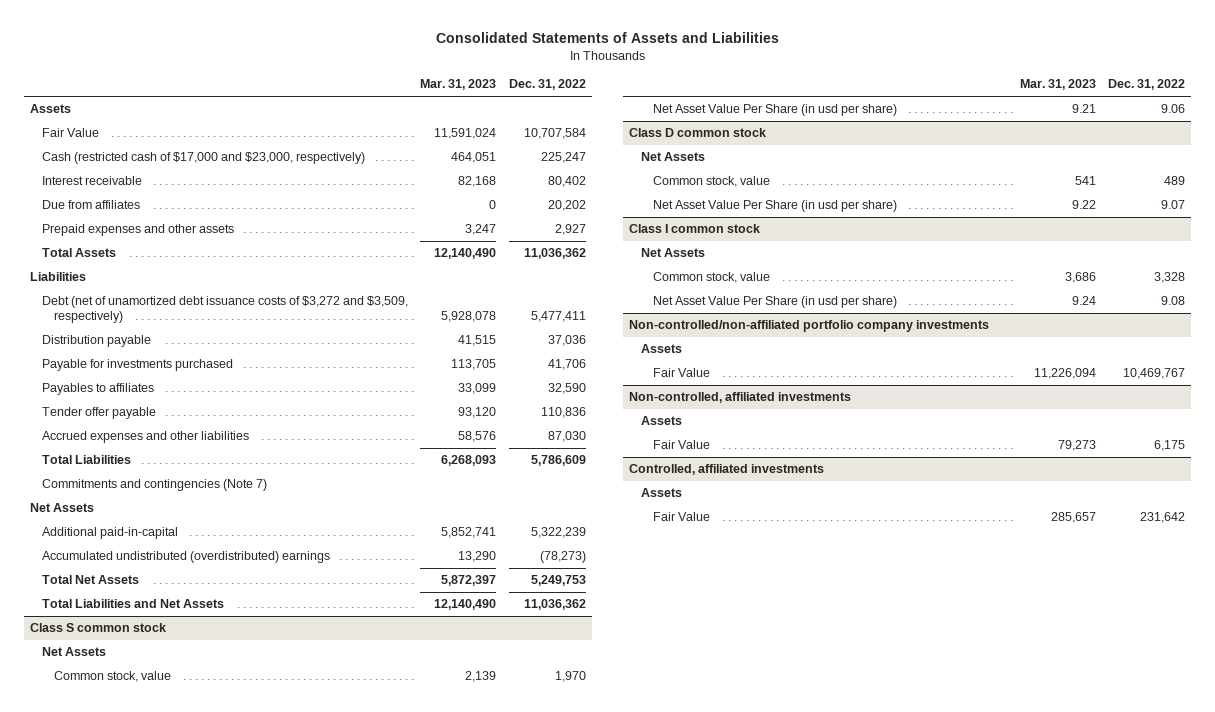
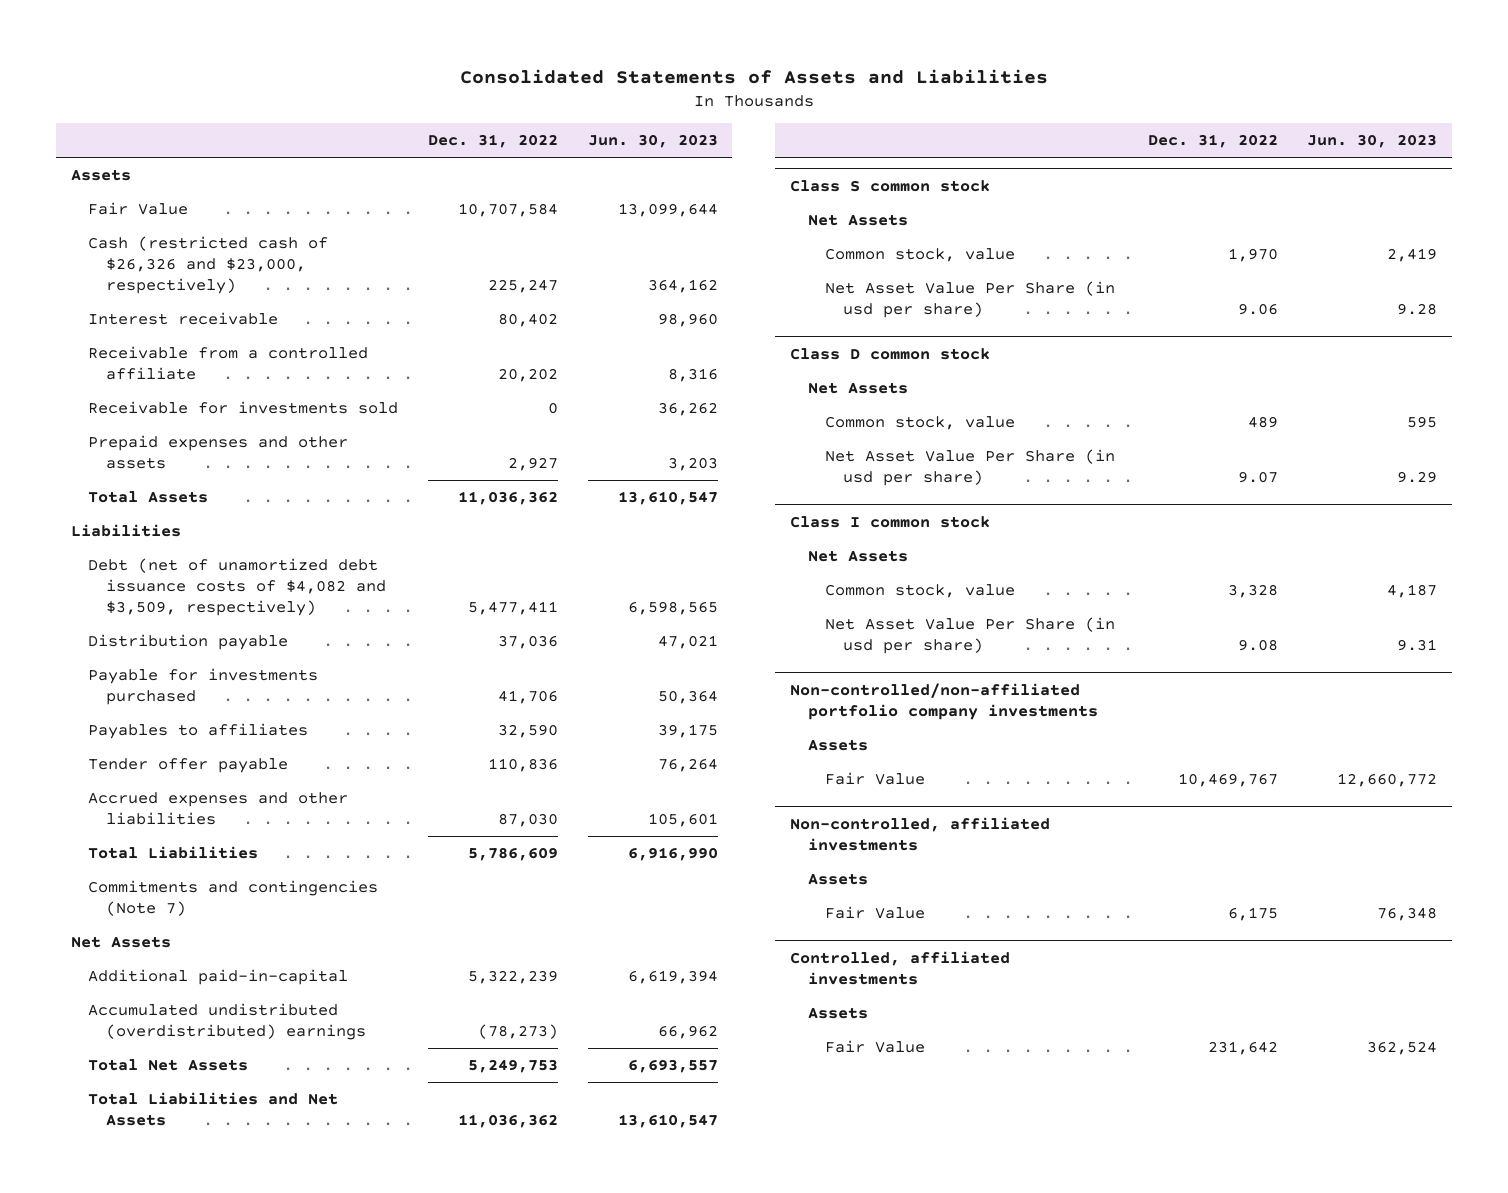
[420,79,497,91] Mar. 31, 2023 -> none
none -> [587,134,718,149] Jun. 30, 2023
[41,152,365,165] Cash (restricted cash of $17,000 and $23,000, respectively) -> [88,236,329,295] Cash (restricted cash of $26,326 and $23,000, respectively)
[41,200,140,210] Due from affiliates -> [88,346,369,381] Receivable from a controlled affiliate
none -> [88,401,399,415] Receivable for investments sold
[41,296,408,324] Debt (net of unamortized debt issuance costs of $3,272 and $3,509, respectively) -> [88,558,386,617] Debt (net of unamortized debt issuance costs of $4,082 and $3,509, respectively)

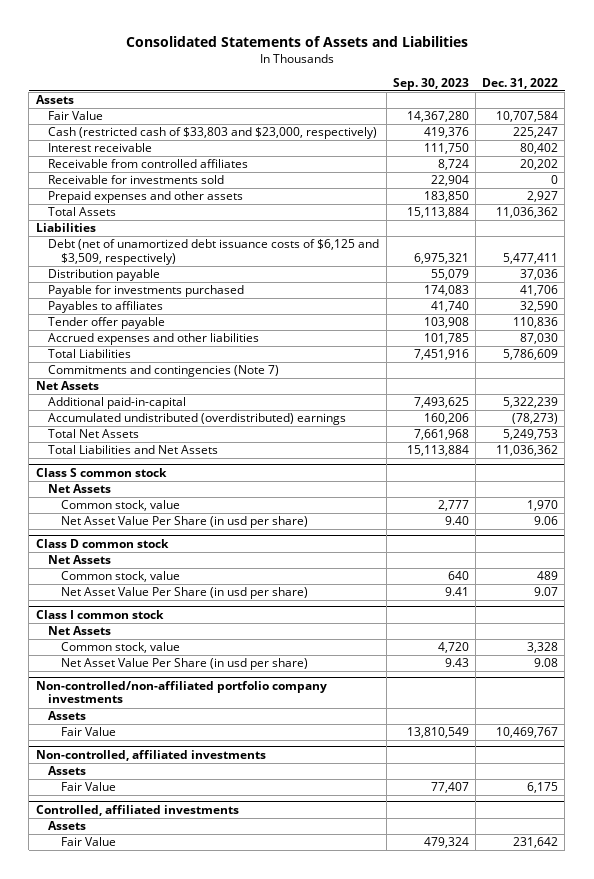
[587,134,718,149] Jun. 30, 2023 -> none
none -> [392,77,469,90] Sep. 30, 2023
[88,236,329,295] Cash (restricted cash of $26,326 and $23,000, respectively) -> [48,127,378,140] Cash (restricted cash of $33,803 and $23,000, respectively)
[88,346,369,381] Receivable from a controlled affiliate -> [48,159,249,169] Receivable from controlled affiliates
[88,558,386,617] Debt (net of unamortized debt issuance costs of $4,082 and $3,509, respectively) -> [48,239,380,265] Debt (net of unamortized debt issuance costs of $6,125 and $3,509, respectively)

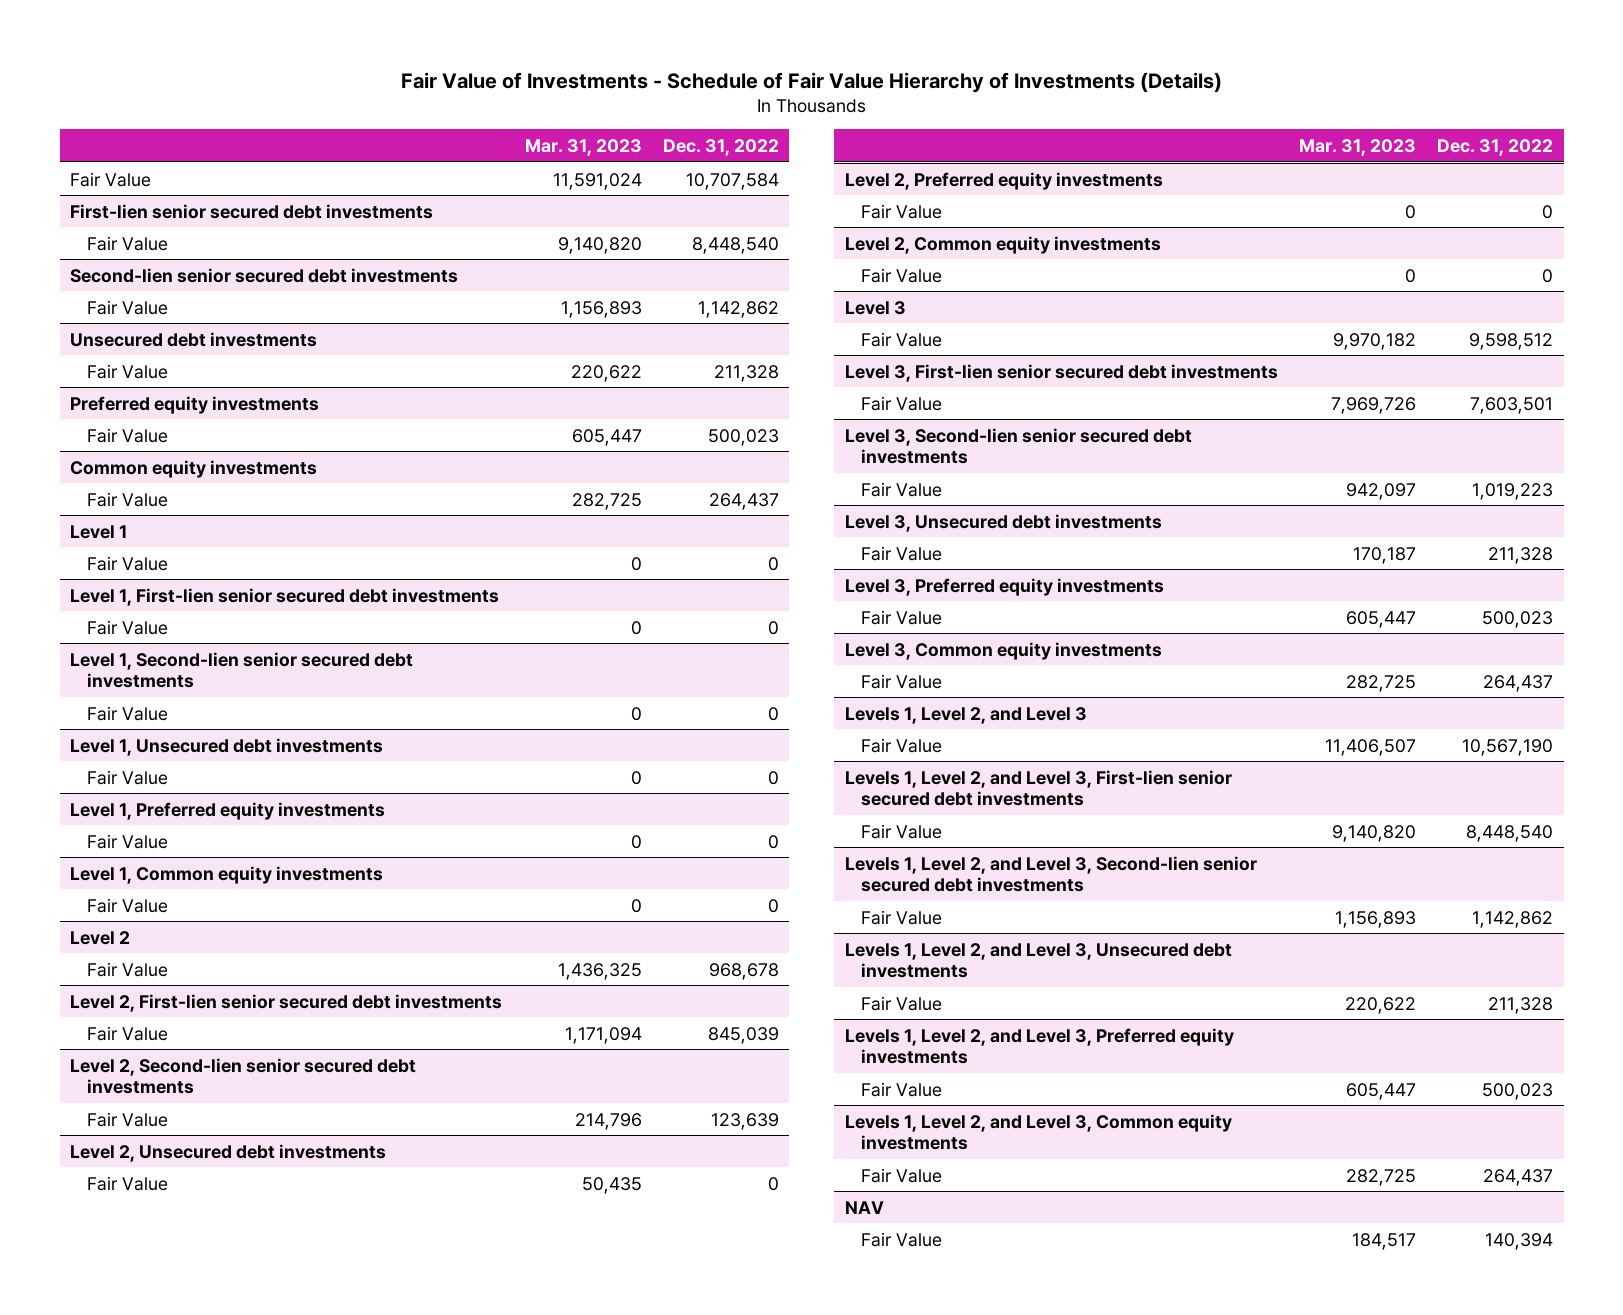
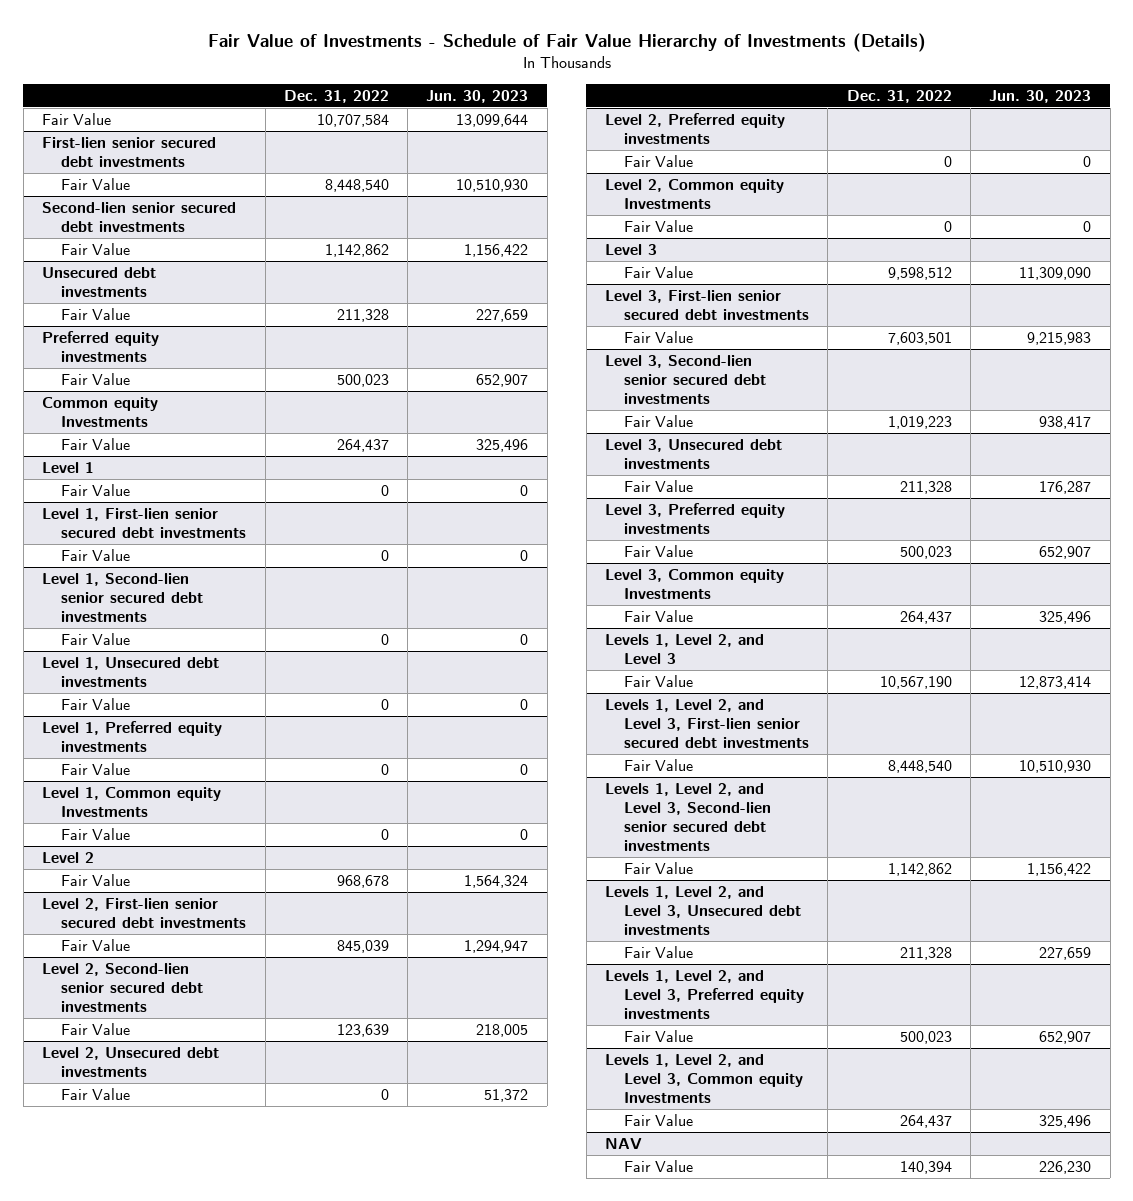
[524,138,642,156] Mar. 31, 2023 -> none
none -> [426,89,529,103] Jun. 30, 2023
[70,459,318,478] Common equity investments -> [41,396,158,428] Common equity Investments
[70,865,384,884] Level 1, Common equity investments -> [41,786,221,818] Level 1, Common equity Investments
[844,235,1161,254] Level 2, Common equity investments -> [604,178,784,210] Level 2, Common equity Investments
[844,641,1162,660] Level 3, Common equity investments -> [604,568,784,600] Level 3, Common equity Investments
[844,1113,1232,1151] Levels 1, Level 2, and Level 3, Common equity investments -> [604,1053,804,1104] Levels 1, Level 2, and Level 3, Common equity Investments

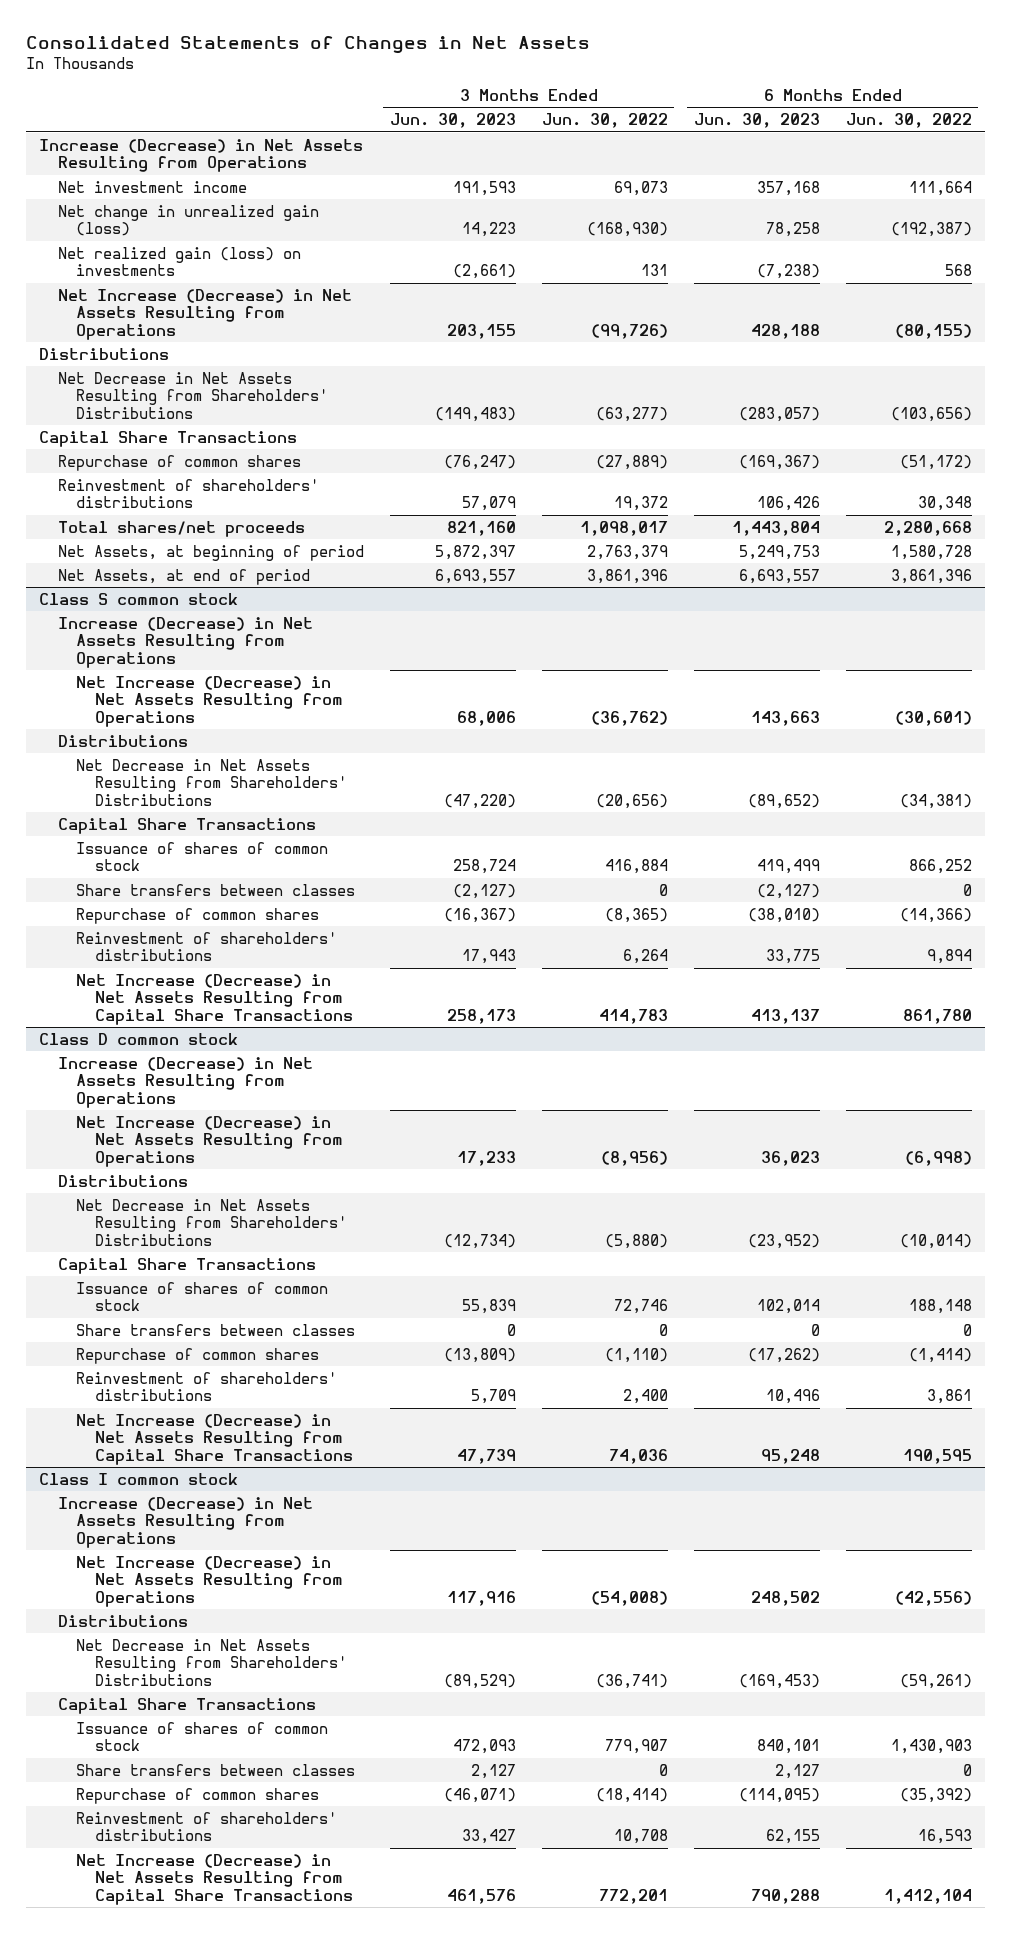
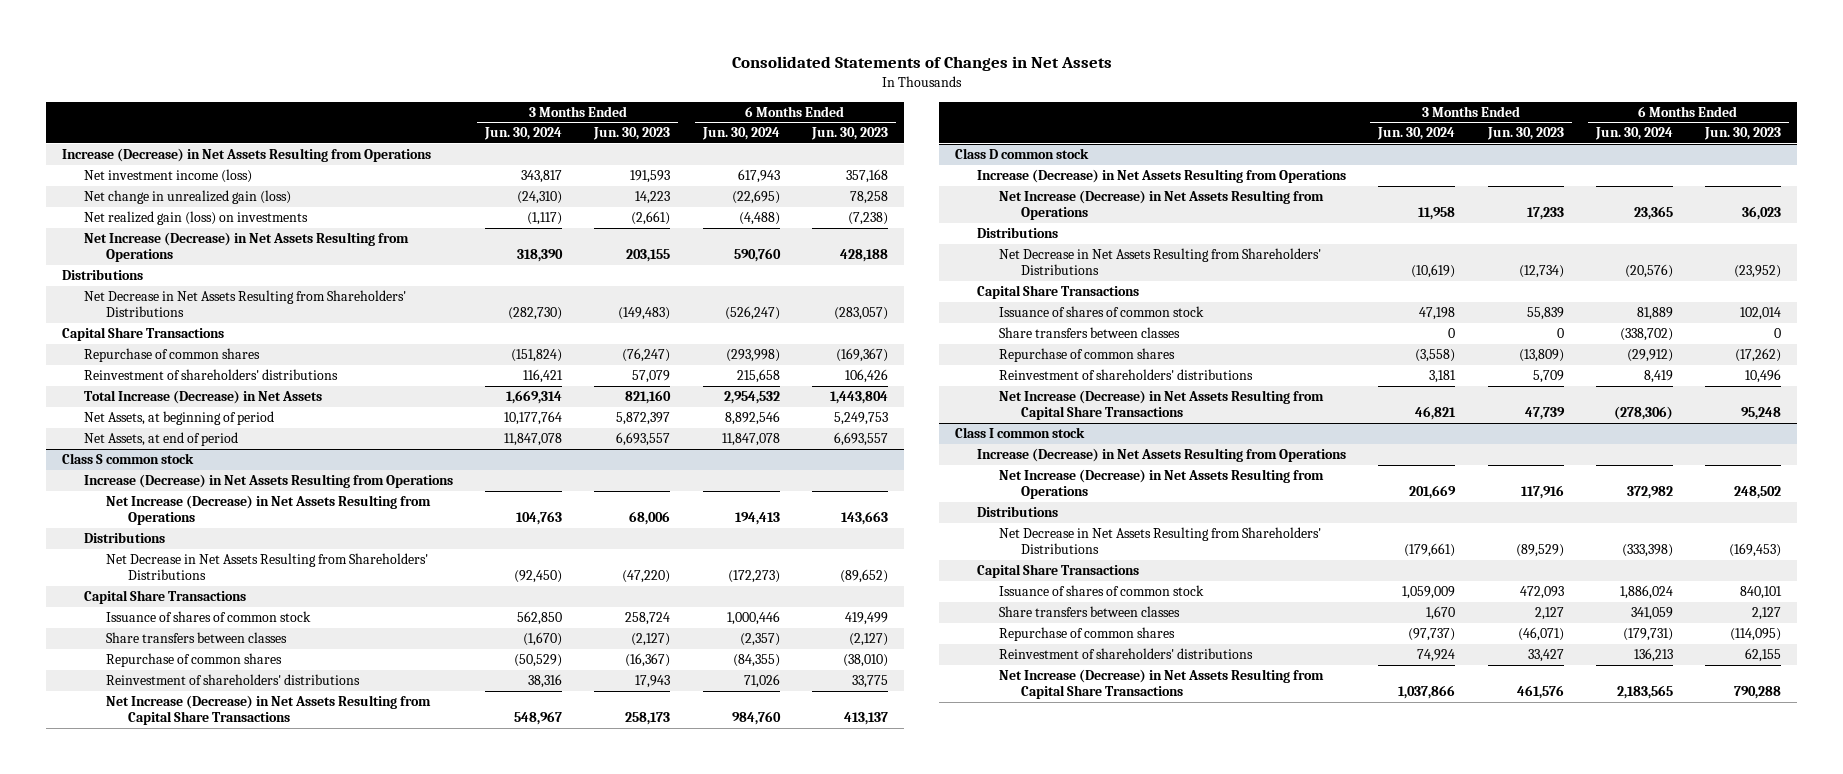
[541,113,668,129] Jun. 30, 2022 -> none
[845,113,972,129] Jun. 30, 2022 -> none
none -> [484,127,563,141] Jun. 30, 2024
none -> [701,127,780,141] Jun. 30, 2024
[57,180,247,193] Net investment income -> [84,169,253,184] Net investment income (loss)
[57,520,305,537] Total shares/net proceeds -> [84,390,323,405] Total Increase (Decrease) in Net Assets

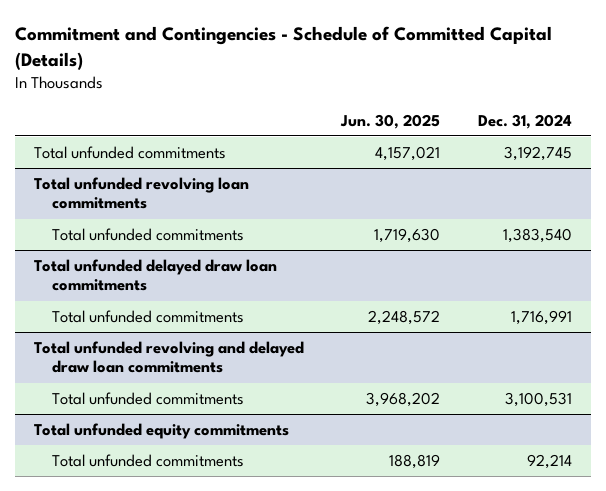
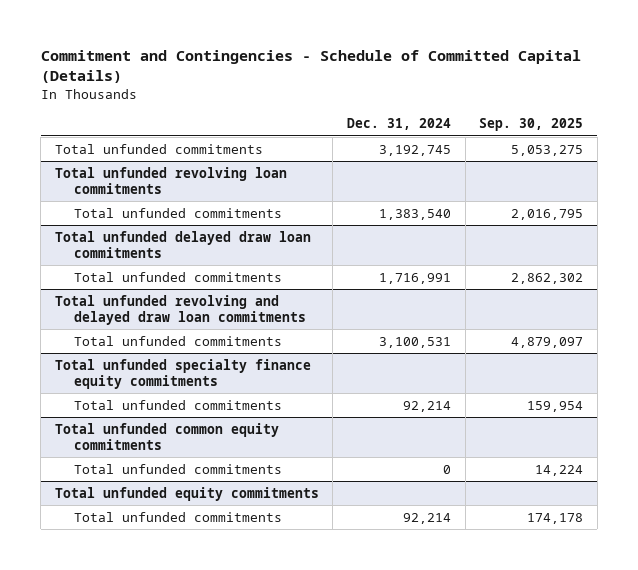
[340,113,441,129] Jun. 30, 2025 -> none
none -> [479,118,584,132] Sep. 30, 2025
none -> [54,358,311,389] Total unfunded specialty finance equity commitments
none -> [74,399,283,410] Total unfunded commitments
none -> [54,422,279,450] Total unfunded common equity commitments
none -> [74,463,283,474] Total unfunded commitments

